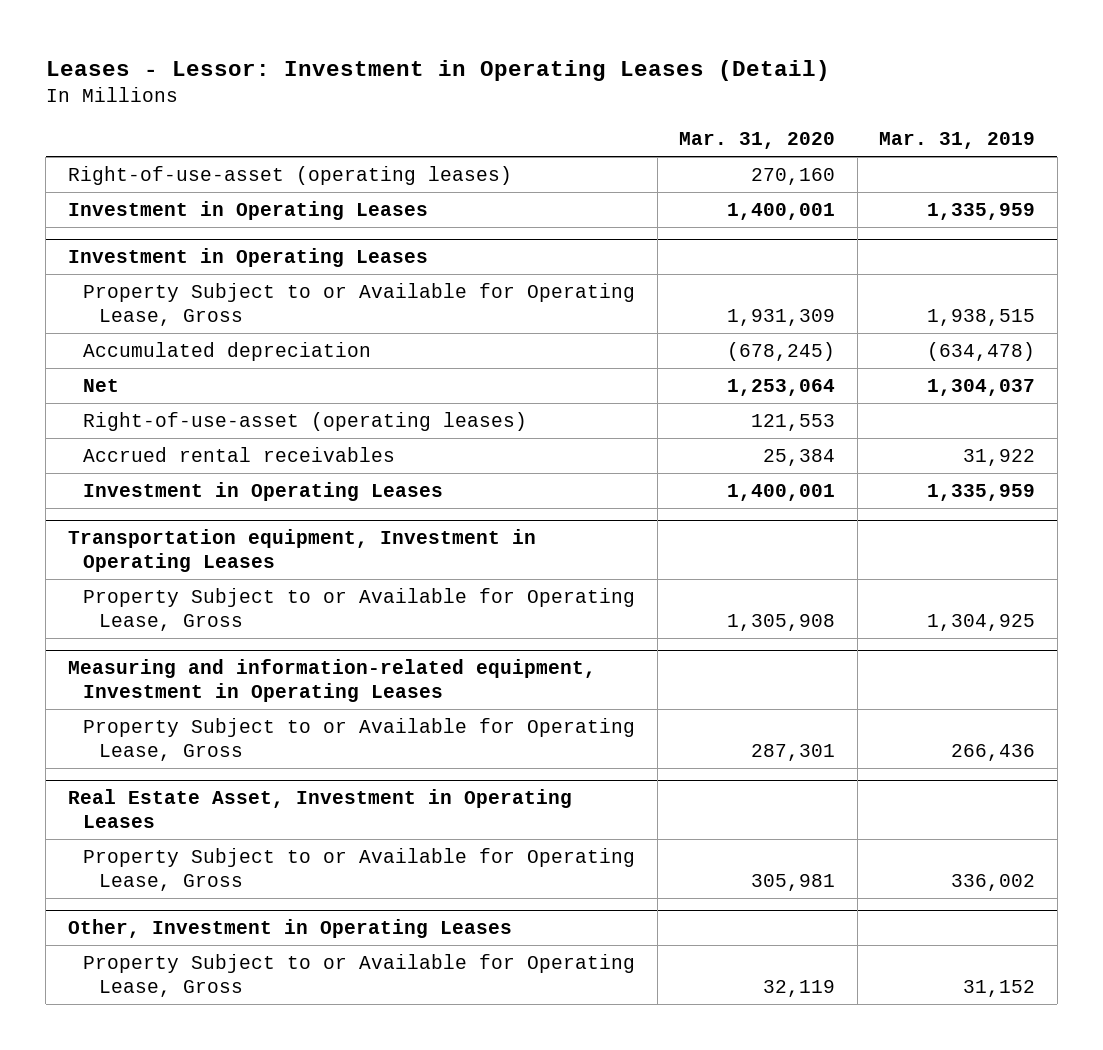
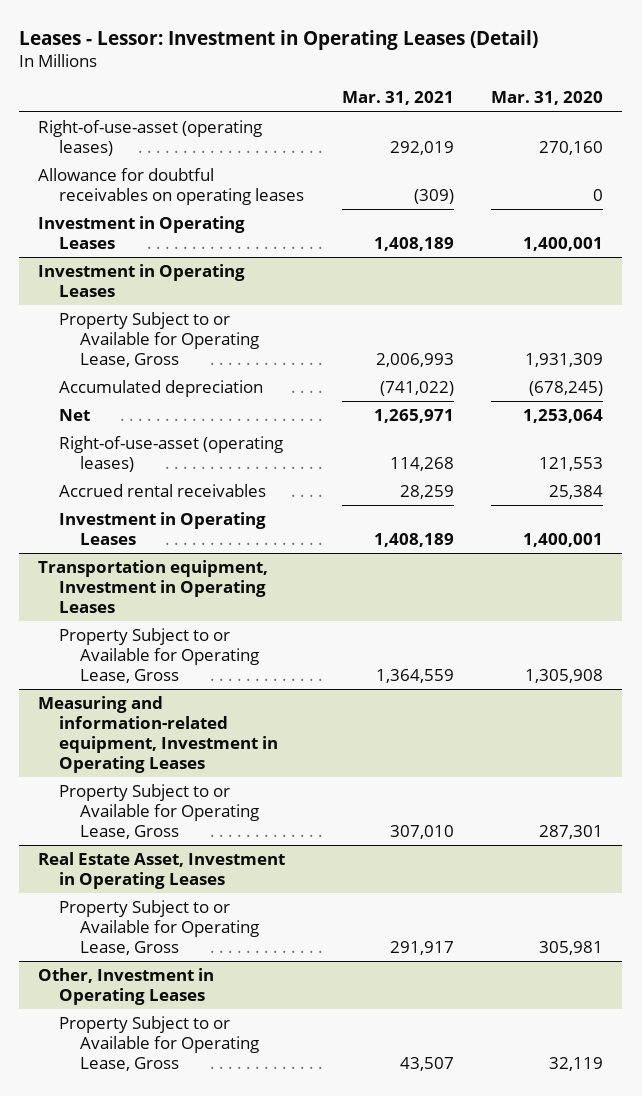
[879,132,1036,150] Mar. 31, 2019 -> none
none -> [341,91,454,106] Mar. 31, 2021
none -> [38,167,305,206] Allowance for doubtful receivables on operating leases

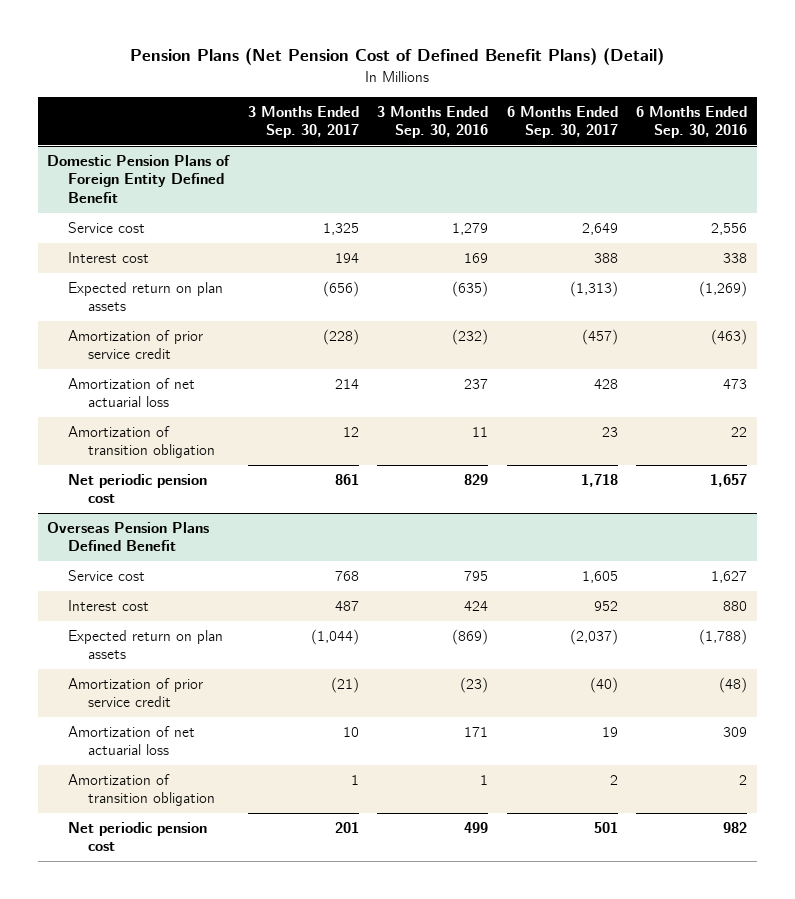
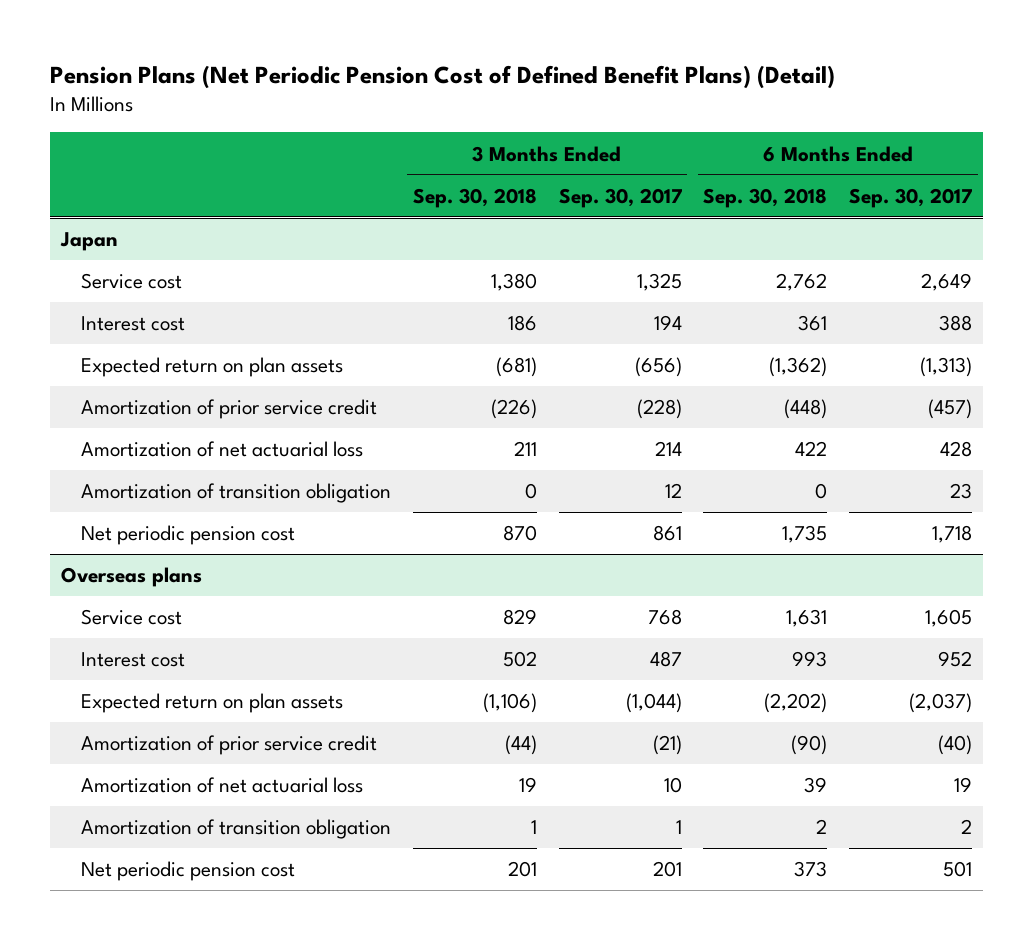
[130,48,665,66] Pension Plans (Net Pension Cost of Defined Benefit Plans) (Detail) -> [49,64,835,89] Pension Plans (Net Periodic Pension Cost of Defined Benefit Plans) (Detail)
[377,105,489,139] 3 Months Ended Sep. 30, 2016 -> none
[636,105,748,139] 6 Months Ended Sep. 30, 2016 -> none
none -> [412,187,537,208] Sep. 30, 2018
none -> [703,187,828,208] Sep. 30, 2018
[47,155,231,203] Domestic Pension Plans of Foreign Entity Defined Benefit -> none
none -> [59,232,118,252] Japan
[47,522,210,552] Overseas Pension Plans Defined Benefit -> [60,567,202,588] Overseas plans

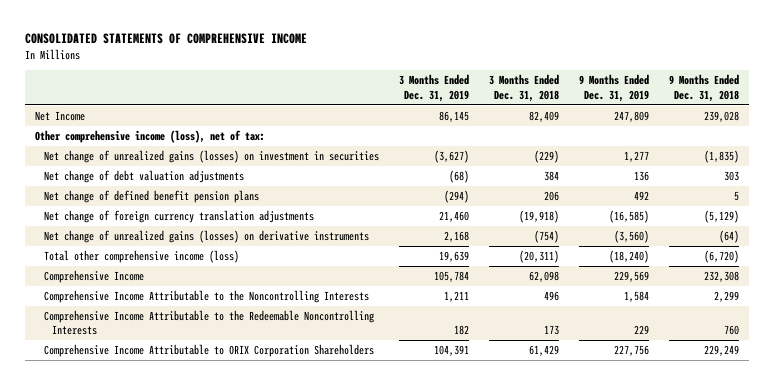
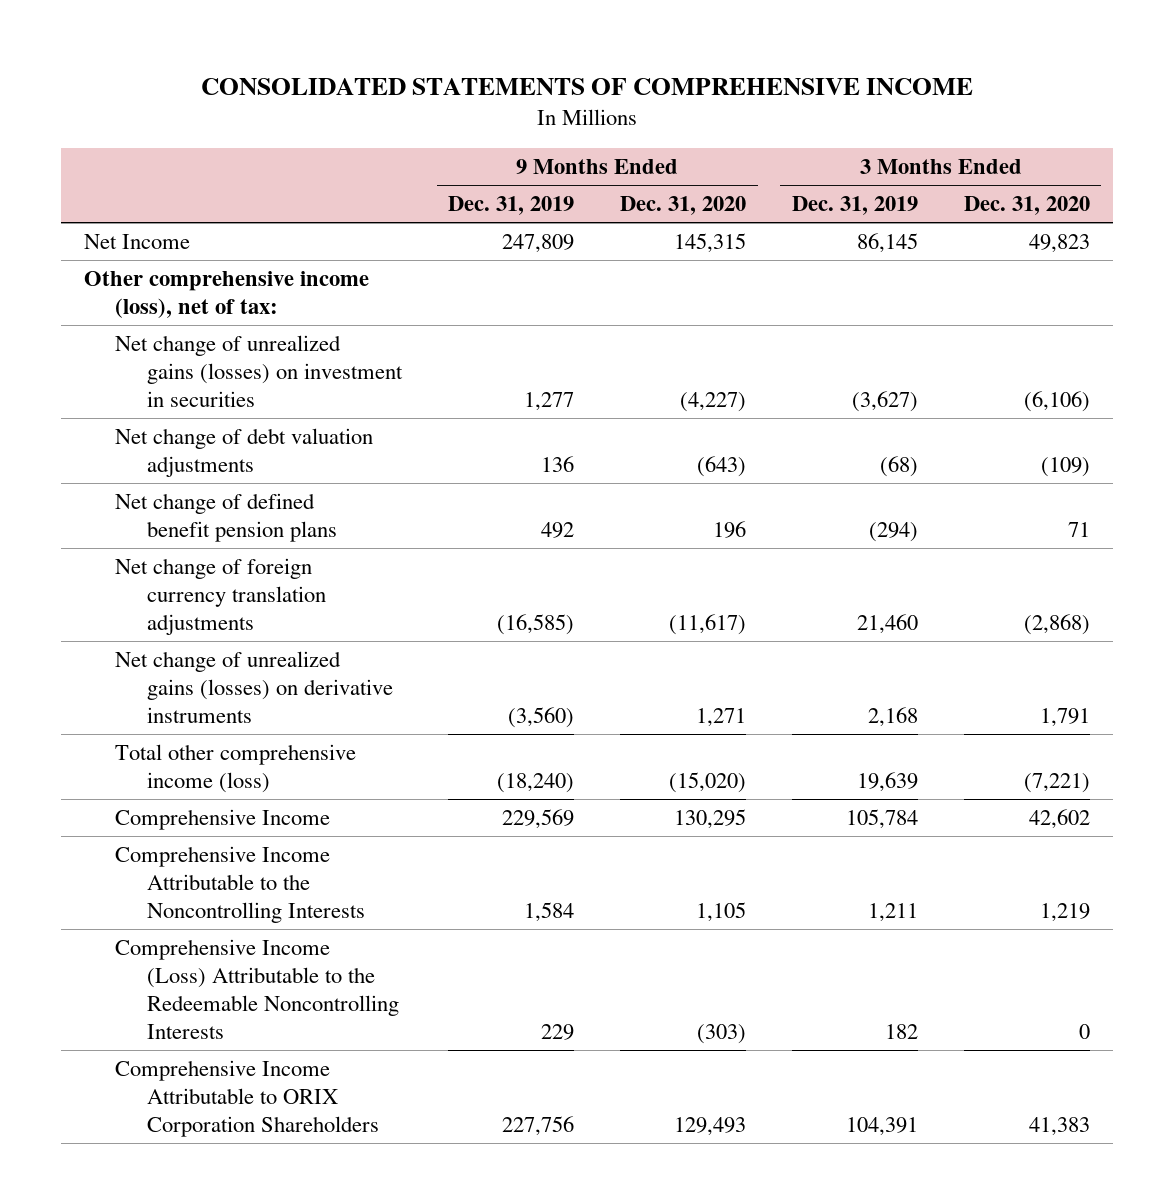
[488,74,559,102] 3 Months Ended Dec. 31, 2018 -> none
[669,74,740,102] 9 Months Ended Dec. 31, 2018 -> none
none -> [620,196,747,216] Dec. 31, 2020
none -> [963,196,1090,216] Dec. 31, 2020
[43,310,374,336] Comprehensive Income Attributable to the Redeemable Noncontrolling Interests -> [115,939,400,1040] Comprehensive Income (Loss) Attributable to the Redeemable Noncontrolling Interests

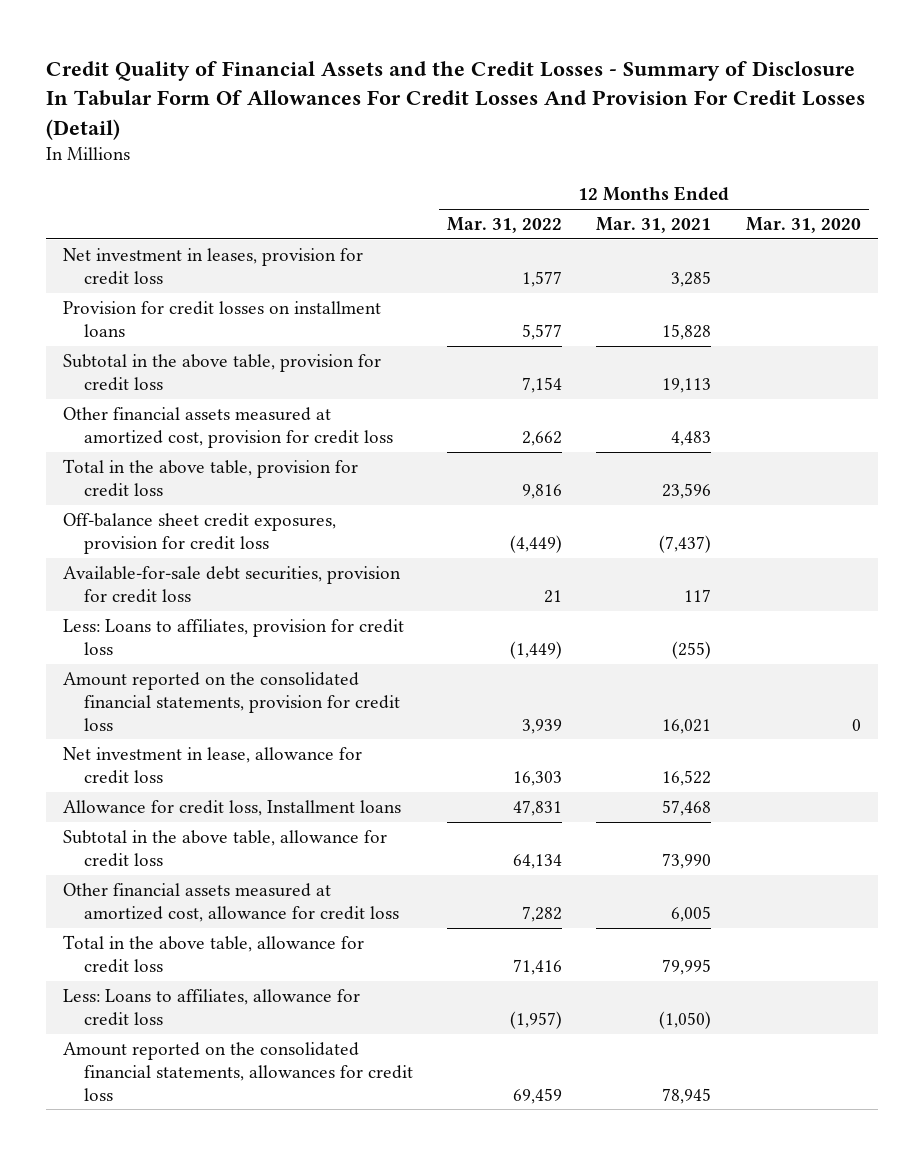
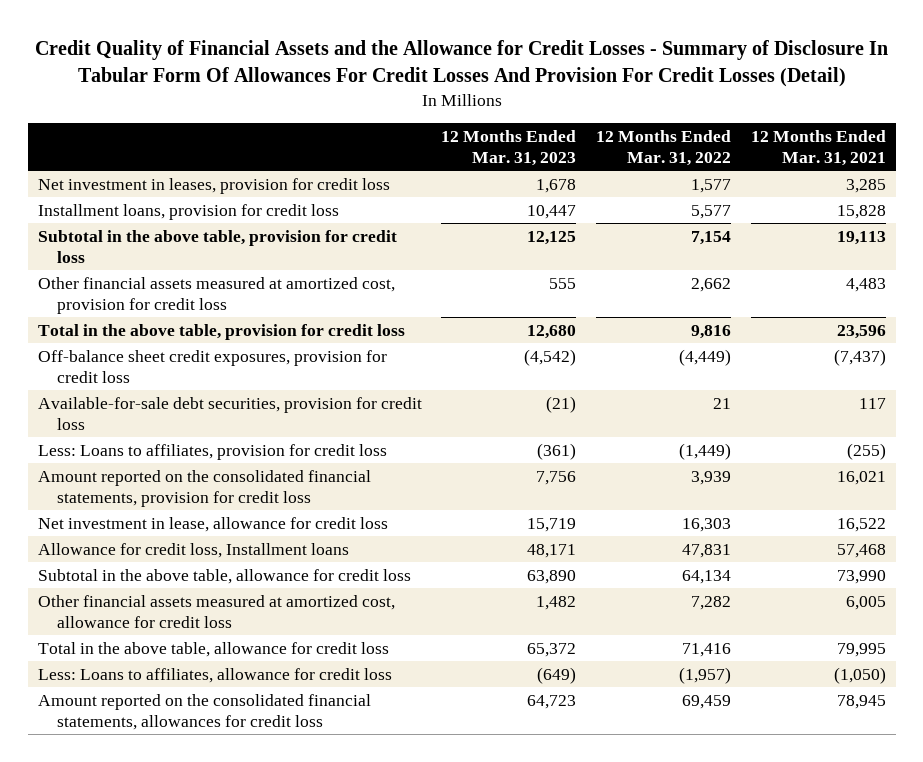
[46,60,866,140] Credit Quality of Financial Assets and the Credit Losses - Summary of Disclosure In Tabular Form Of Allowances For Credit Losses And Provision For Credit Losses (Detail) -> [34,40,888,88] Credit Quality of Financial Assets and the Allowance for Credit Losses - Summary of Disclosure In Tabular Form Of Allowances For Credit Losses And Provision For Credit Losses (Detail)
[745,217,861,234] Mar. 31, 2020 -> none
none -> [441,130,577,166] 12 Months Ended Mar. 31, 2023
[63,301,382,337] Provision for credit losses on installment loans -> [37,203,339,220] Installment loans, provision for credit loss

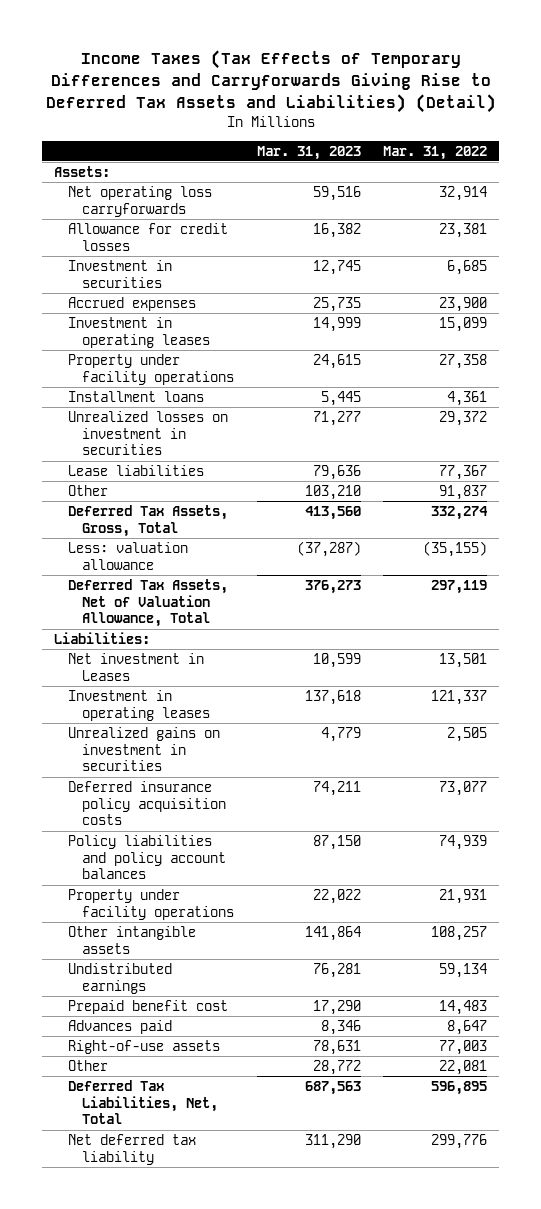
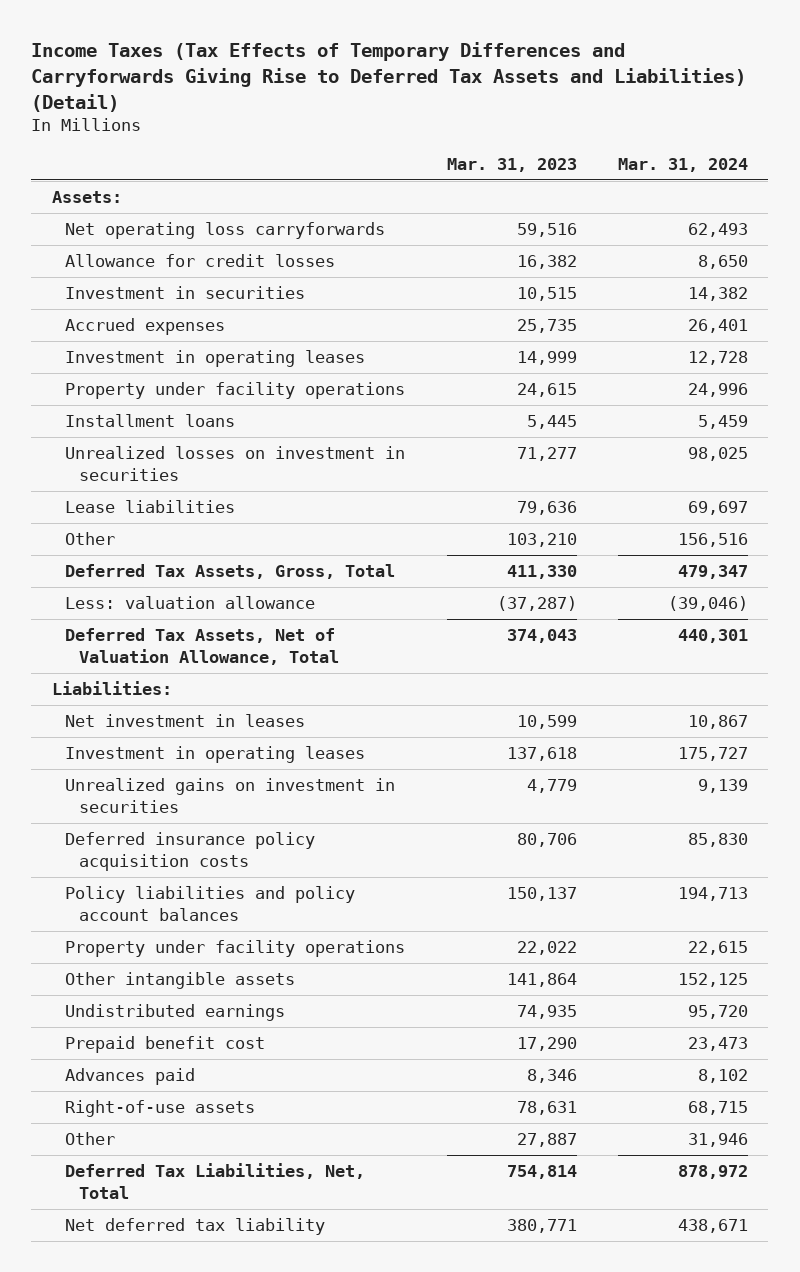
[383,145,488,160] Mar. 31, 2022 -> none
none -> [617,157,748,172] Mar. 31, 2024
[312,260,361,276] 12,745 -> [516,287,577,302] 10,515
[304,506,361,521] 413,560 -> [506,565,577,580] 411,330
[304,580,361,595] 376,273 -> [506,629,577,644] 374,043
[67,653,204,681] Net investment in Leases -> [65,714,306,728] Net investment in leases
[312,781,361,797] 74,211 -> [516,833,577,848] 80,706
[312,835,361,851] 87,150 -> [506,887,577,902] 150,137
[312,963,361,979] 76,281 -> [516,1005,577,1020] 74,935
[312,1060,361,1076] 28,772 -> [516,1133,577,1148] 27,887
[304,1081,361,1096] 687,563 -> [506,1165,577,1180] 754,814
[304,1134,361,1150] 311,290 -> [506,1219,577,1234] 380,771

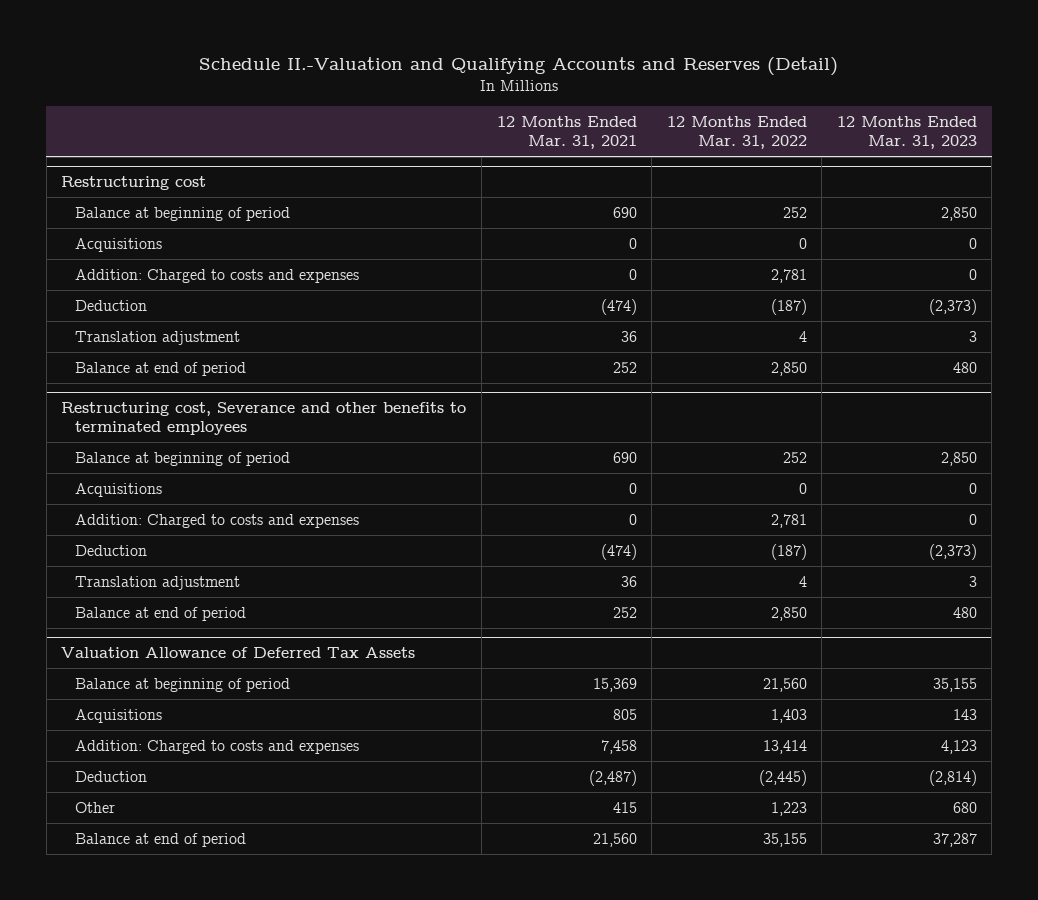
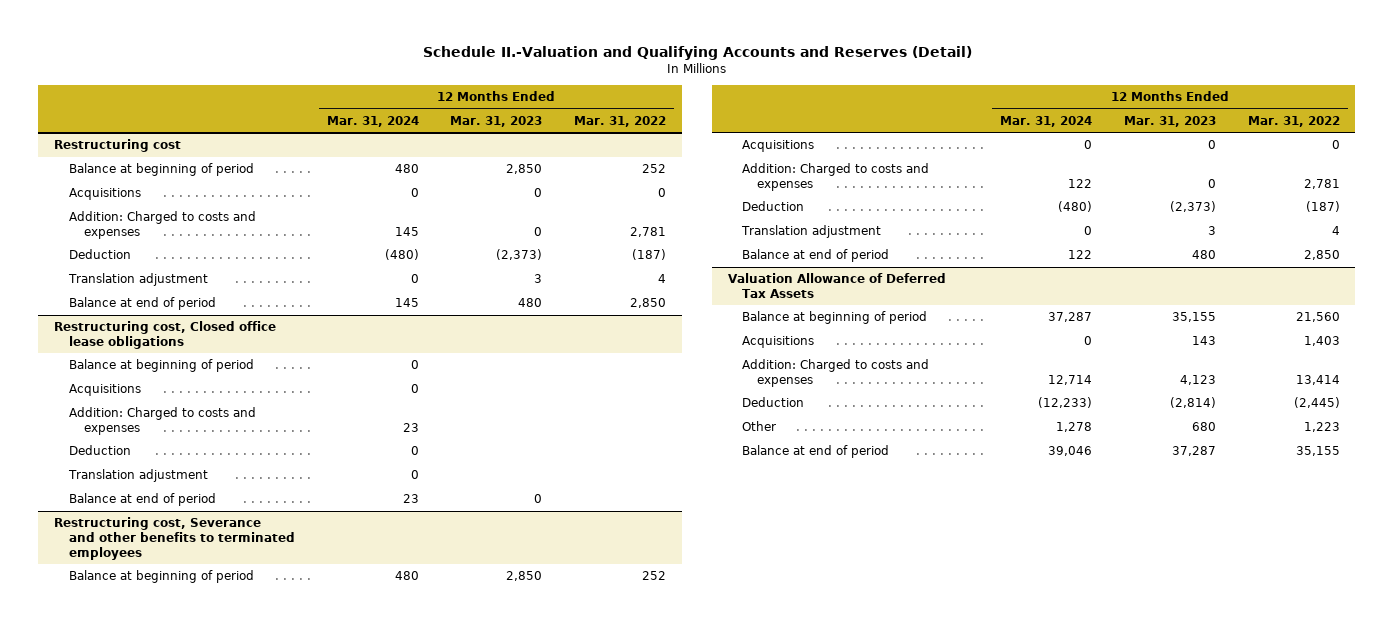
[496,115,637,150] 12 Months Ended Mar. 31, 2021 -> none
none -> [326,115,419,127] Mar. 31, 2024
none -> [54,321,277,349] Restructuring cost, Closed office lease obligations
none -> [68,359,254,373] Balance at beginning of period
none -> [68,384,141,397] Acquisitions
none -> [68,407,256,435] Addition: Charged to costs and expenses
none -> [68,445,131,456] Deduction
none -> [67,469,208,483] Translation adjustment
none -> [68,493,216,507] Balance at end of period

